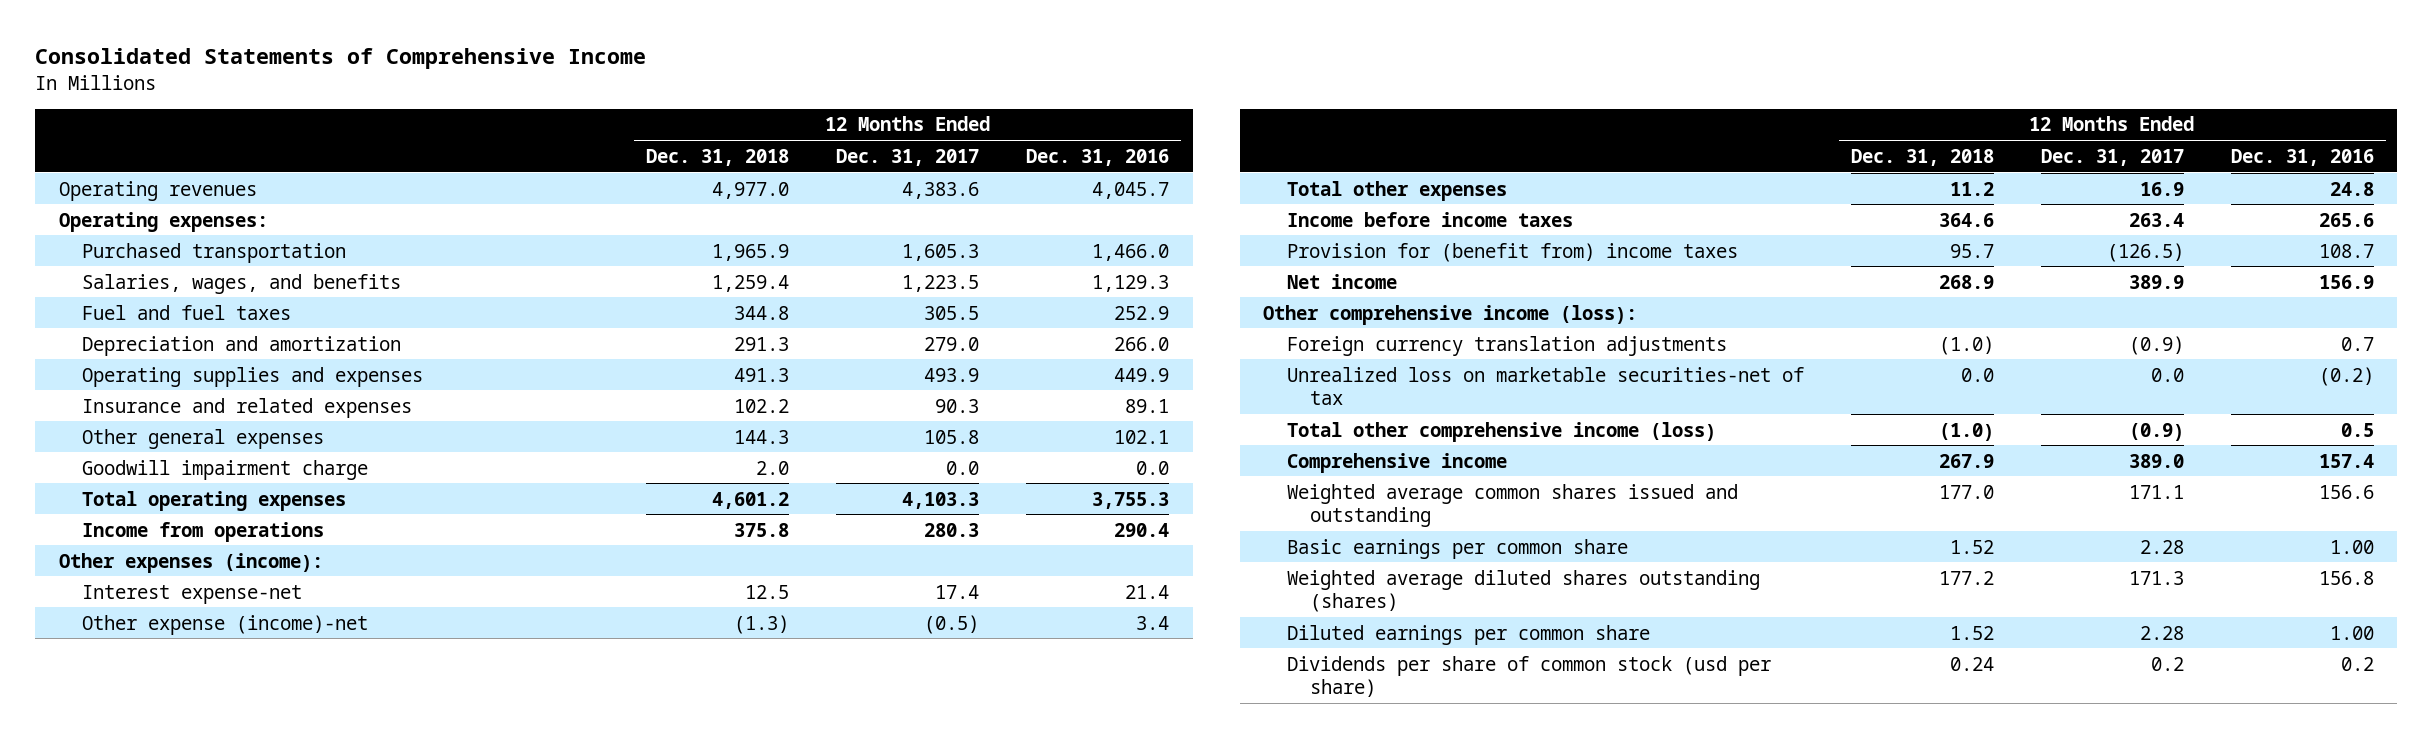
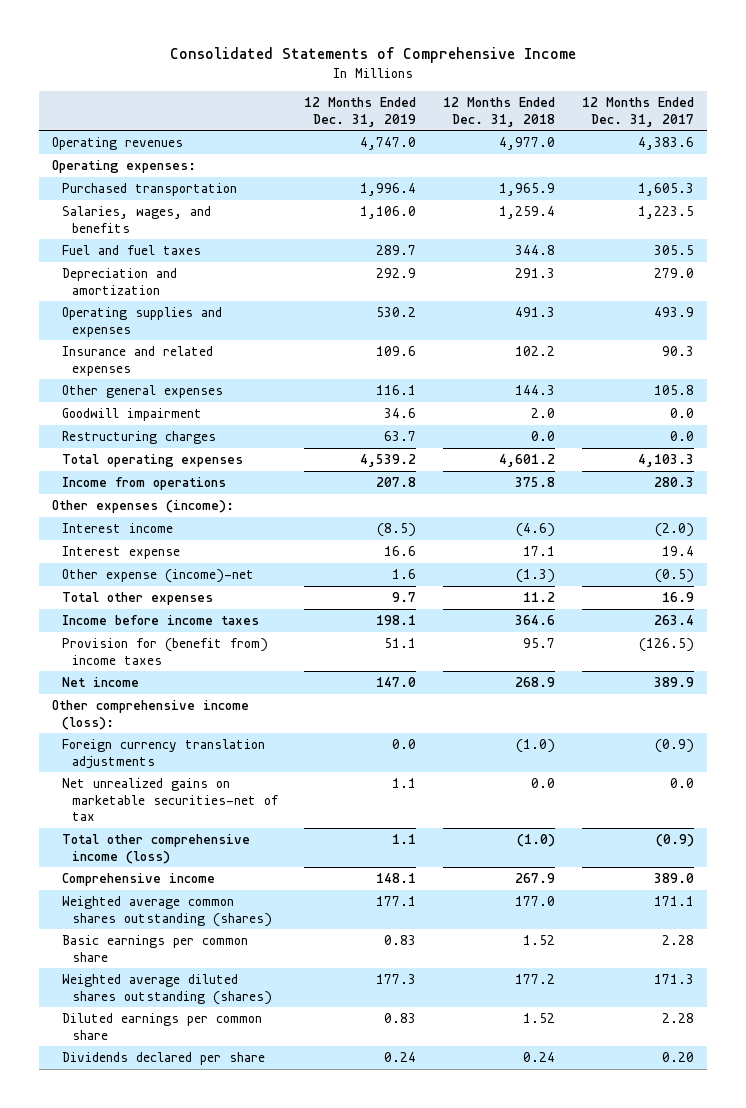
[1026,148,1170,166] Dec. 31, 2016 -> none
none -> [304,96,417,127] 12 Months Ended Dec. 31, 2019
[82,459,369,480] Goodwill impairment charge -> [61,407,202,421] Goodwill impairment
none -> [61,430,216,444] Restructuring charges
none -> [61,522,173,533] Interest income
[82,584,303,604] Interest expense-net -> [61,545,180,559] Interest expense
[745,584,790,599] 12.5 -> [523,545,556,556] 17.1
[935,584,980,599] 17.4 -> [661,545,694,556] 19.4
[1286,366,1804,406] Unrealized loss on marketable securities-net of tax -> [61,777,278,822] Net unrealized gains on marketable securities-net of tax
[1286,483,1738,528] Weighted average common shares issued and outstanding -> [61,895,272,927] Weighted average common shares outstanding (shares)
[1286,655,1771,698] Dividends per share of common stock (usd per share) -> [61,1051,265,1065] Dividends declared per share
[2150,656,2184,671] 0.2 -> [661,1051,694,1062] 0.20

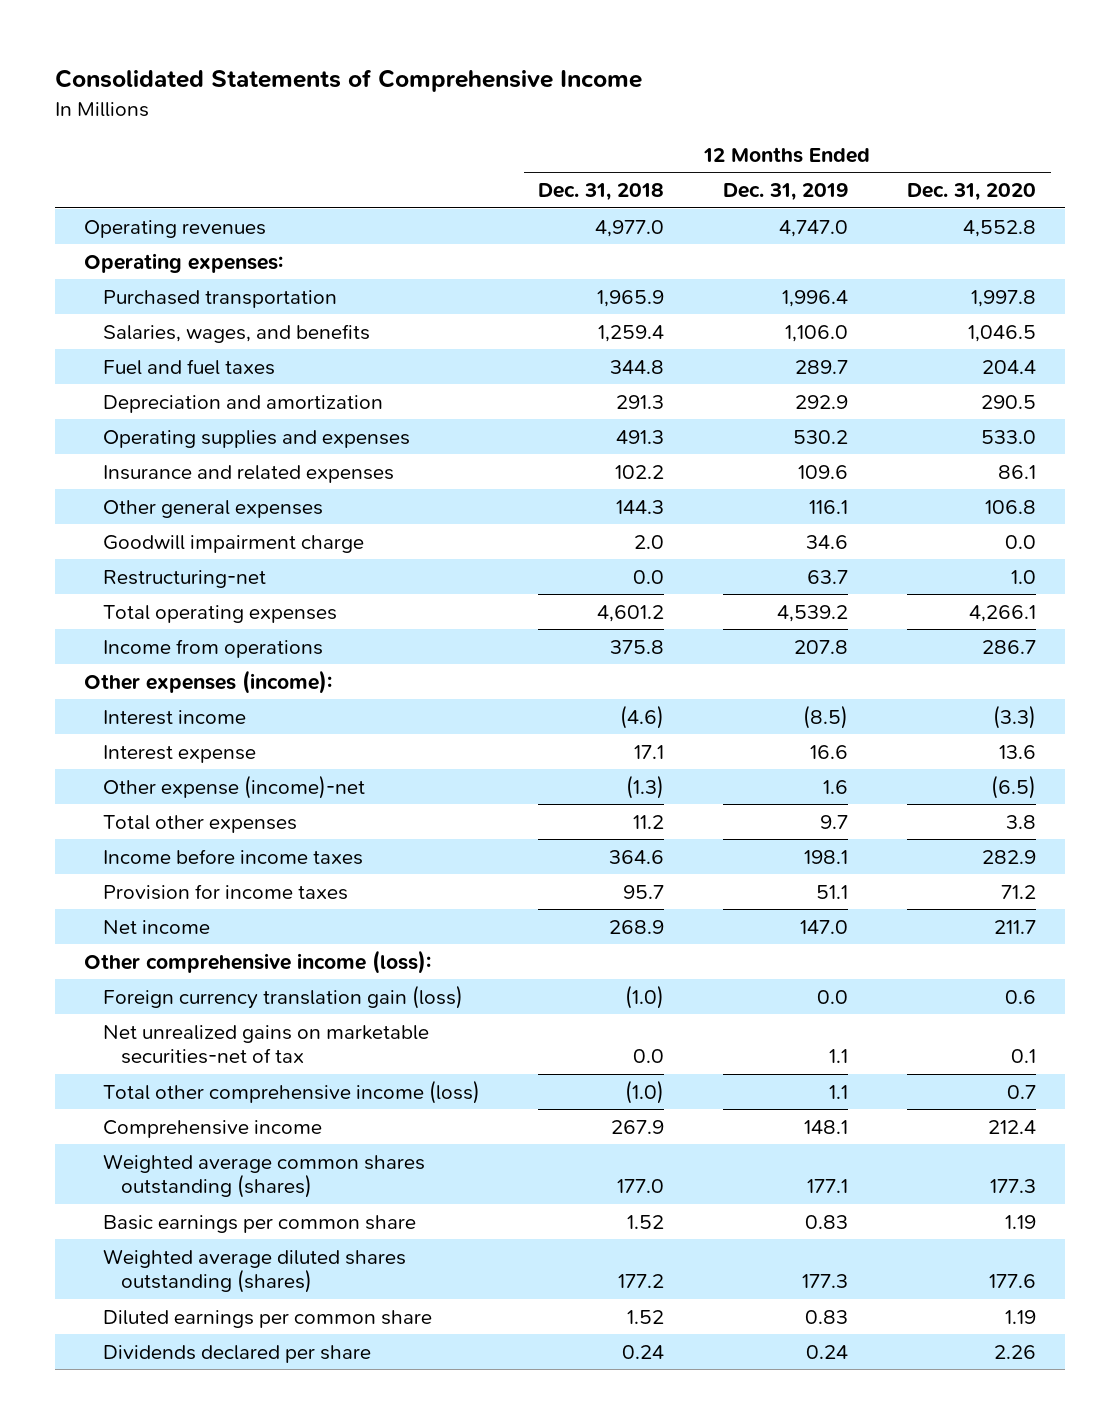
[581,96,694,127] 12 Months Ended Dec. 31, 2017 -> none
none -> [906,183,1036,202] Dec. 31, 2020
[61,407,202,421] Goodwill impairment -> [102,534,364,553] Goodwill impairment charge
[61,430,216,444] Restructuring charges -> [102,569,266,588] Restructuring-net
[61,637,268,665] Provision for (benefit from) income taxes -> [102,883,348,900] Provision for income taxes
[61,738,265,769] Foreign currency translation adjustments -> [102,984,463,1009] Foreign currency translation gain (loss)

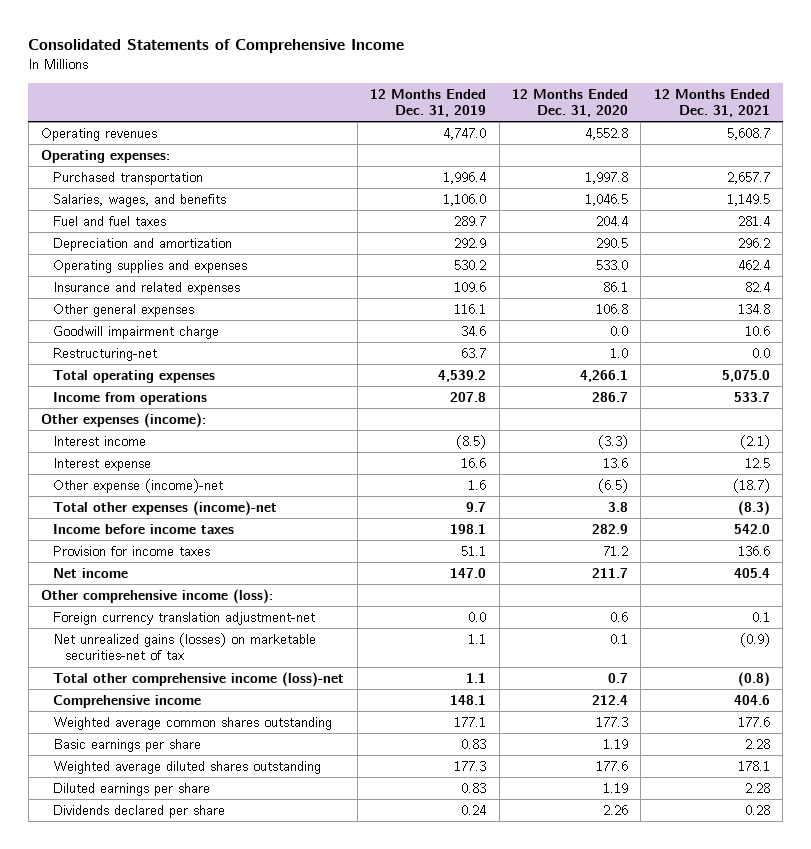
[538,183,665,202] Dec. 31, 2018 -> none
none -> [653,88,770,118] 12 Months Ended Dec. 31, 2021
[102,814,297,833] Total other expenses -> [53,500,278,516] Total other expenses (income)-net
[102,984,463,1009] Foreign currency translation gain (loss) -> [53,611,316,625] Foreign currency translation adjustment-net
[102,1024,429,1065] Net unrealized gains on marketable securities-net of tax -> [53,632,317,661] Net unrealized gains (losses) on marketable securities-net of tax
[102,1079,480,1104] Total other comprehensive income (loss) -> [53,671,345,687] Total other comprehensive income (loss)-net
[102,1153,425,1199] Weighted average common shares outstanding (shares) -> [53,716,333,730] Weighted average common shares outstanding
[102,1214,416,1233] Basic earnings per common share -> [53,738,202,752] Basic earnings per share
[102,1248,406,1294] Weighted average diluted shares outstanding (shares) -> [53,760,322,774] Weighted average diluted shares outstanding
[102,1309,432,1328] Diluted earnings per common share -> [53,782,211,796] Diluted earnings per share

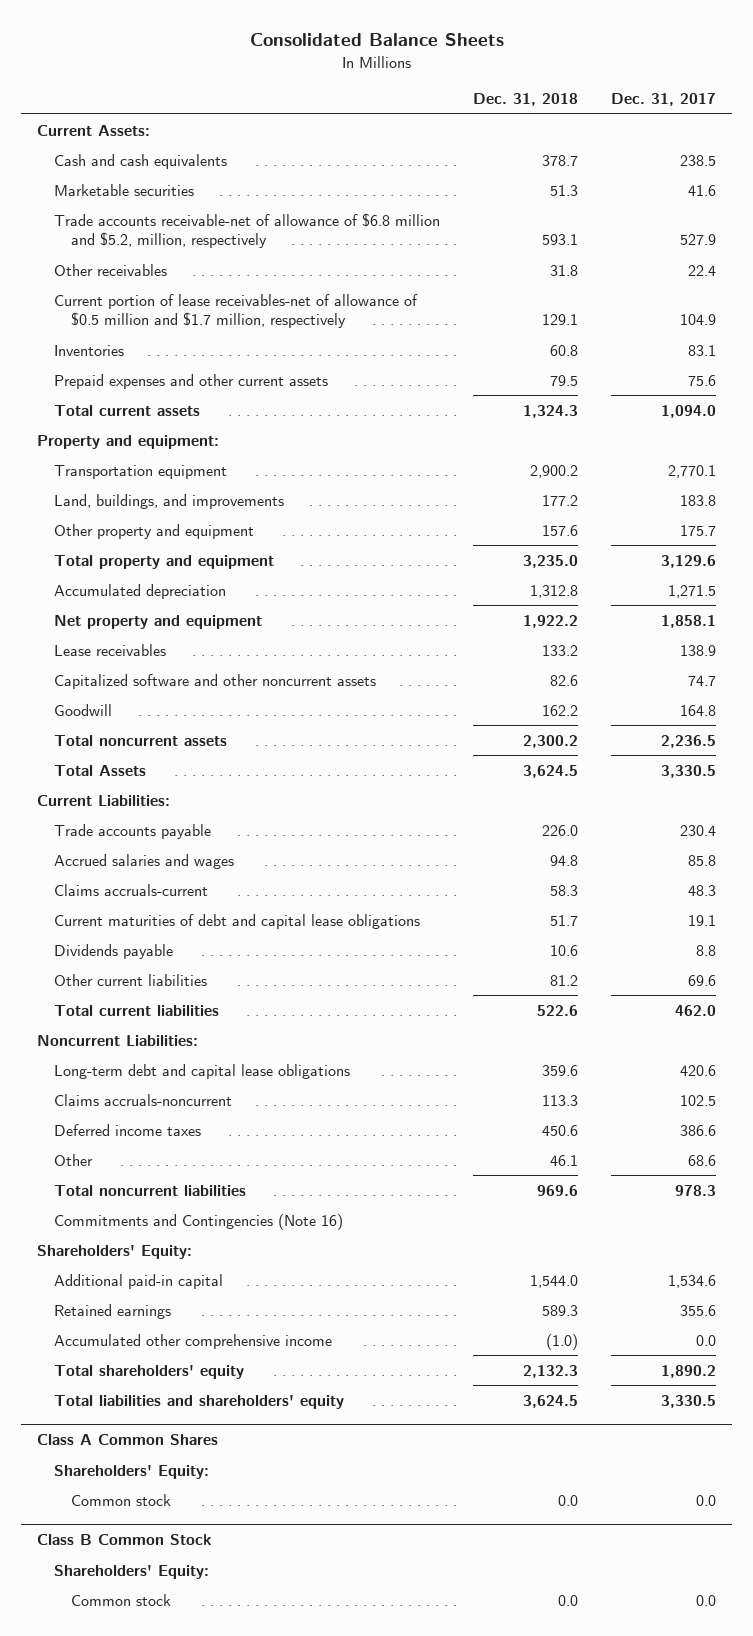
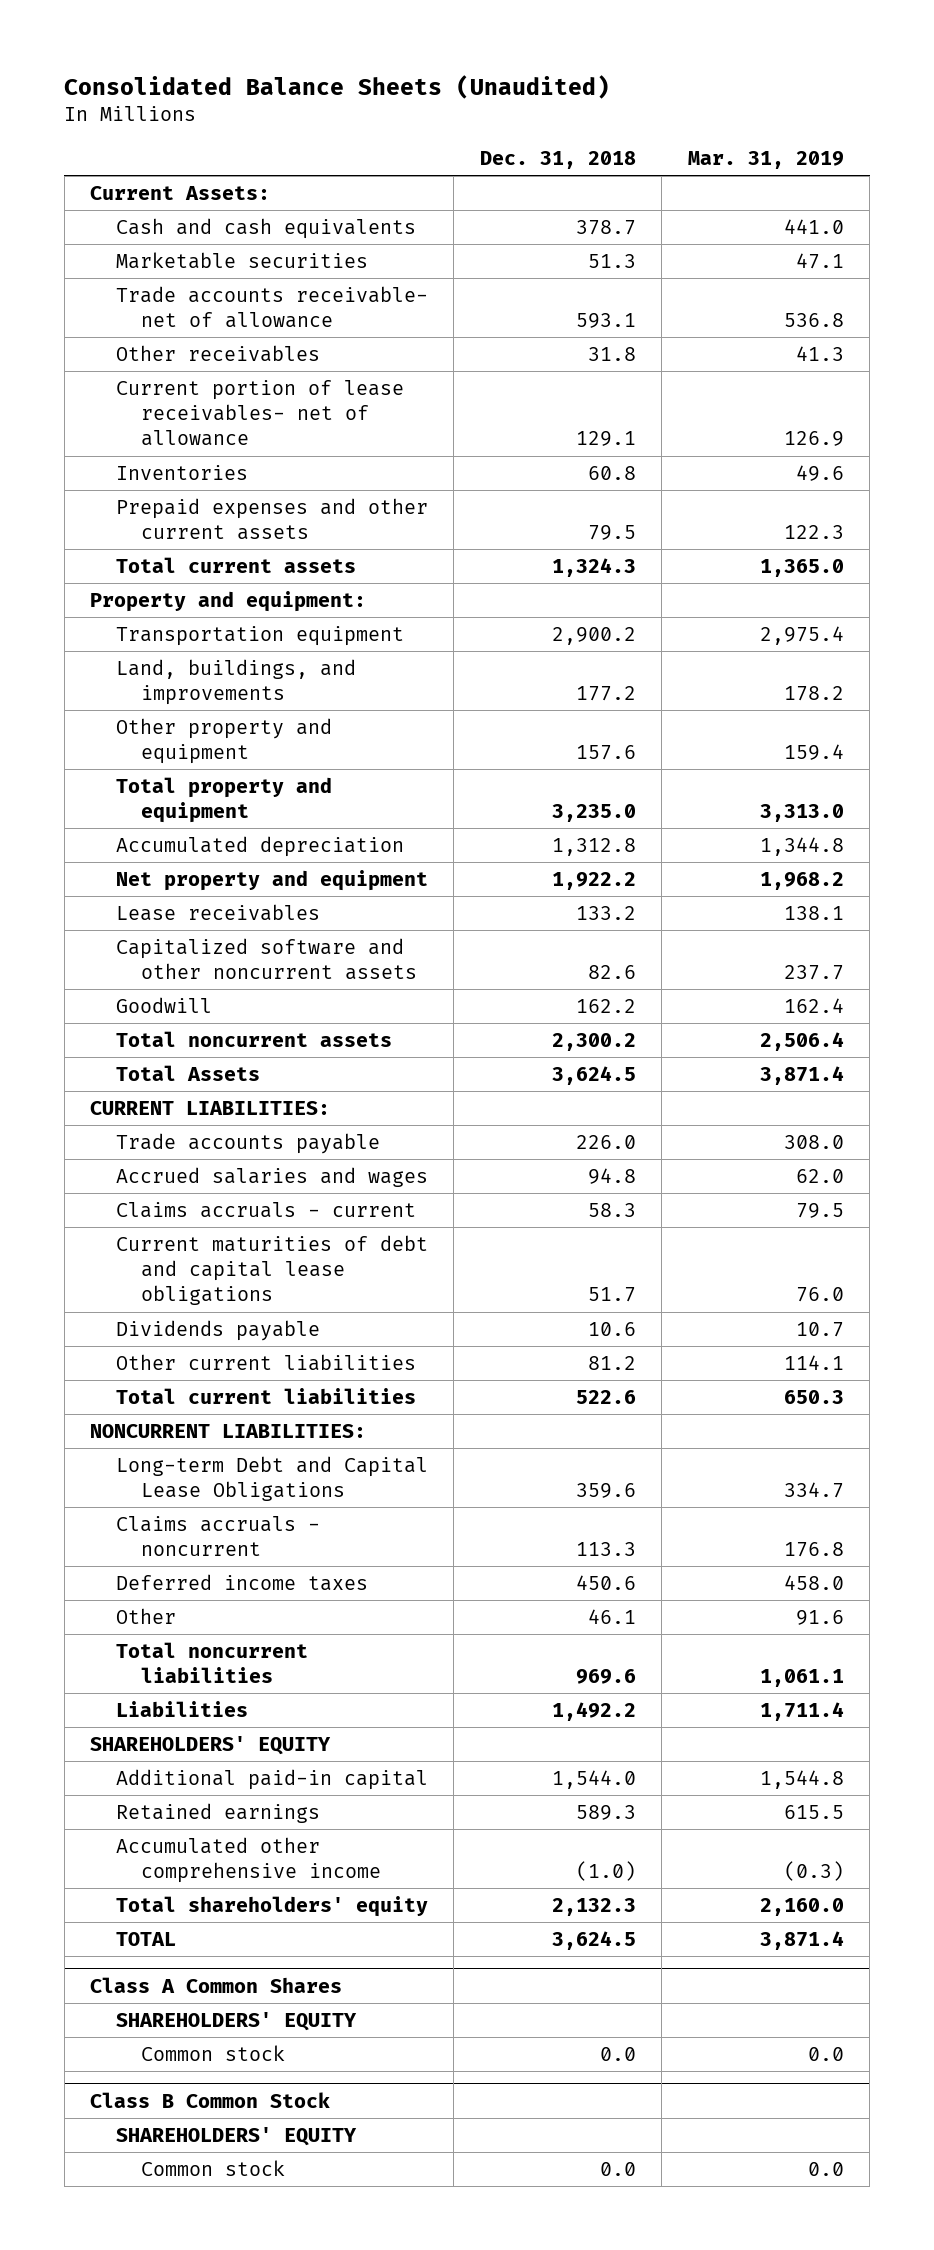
[249,33,504,47] Consolidated Balance Sheets -> [64,74,611,99] Consolidated Balance Sheets (Unaudited)
[610,93,716,107] Dec. 31, 2017 -> none
none -> [687,150,844,169] Mar. 31, 2019
[54,212,441,249] Trade accounts receivable-net of allowance of $6.8 million and $5.2, million, respectively -> [115,286,428,329] Trade accounts receivable- net of allowance
[54,293,419,329] Current portion of lease receivables-net of allowance of $0.5 million and $1.7 million, respectively -> [115,380,404,447] Current portion of lease receivables- net of allowance
[37,794,171,806] Current Liabilities: -> [90,1101,331,1116] CURRENT LIABILITIES:
[54,883,209,896] Claims accruals-current -> [115,1202,416,1219] Claims accruals - current
[37,1034,199,1046] Noncurrent Liabilities: -> [90,1424,367,1439] NONCURRENT LIABILITIES:
[54,1063,351,1079] Long-term debt and capital lease obligations -> [115,1456,428,1502] Long-term Debt and Capital Lease Obligations
[54,1093,233,1106] Claims accruals-noncurrent -> [115,1516,320,1557] Claims accruals - noncurrent
[54,1213,344,1230] Commitments and Contingencies (Note 16) -> none
none -> [115,1701,248,1718] Liabilities
[37,1244,193,1259] Shareholders' Equity: -> [90,1736,332,1756] SHAREHOLDERS' EQUITY
[54,1394,345,1409] Total liabilities and shareholders' equity -> [115,1932,176,1947] TOTAL
[54,1464,210,1479] Shareholders' Equity: -> [115,2012,357,2032] SHAREHOLDERS' EQUITY
[54,1564,210,1579] Shareholders' Equity: -> [115,2127,357,2147] SHAREHOLDERS' EQUITY

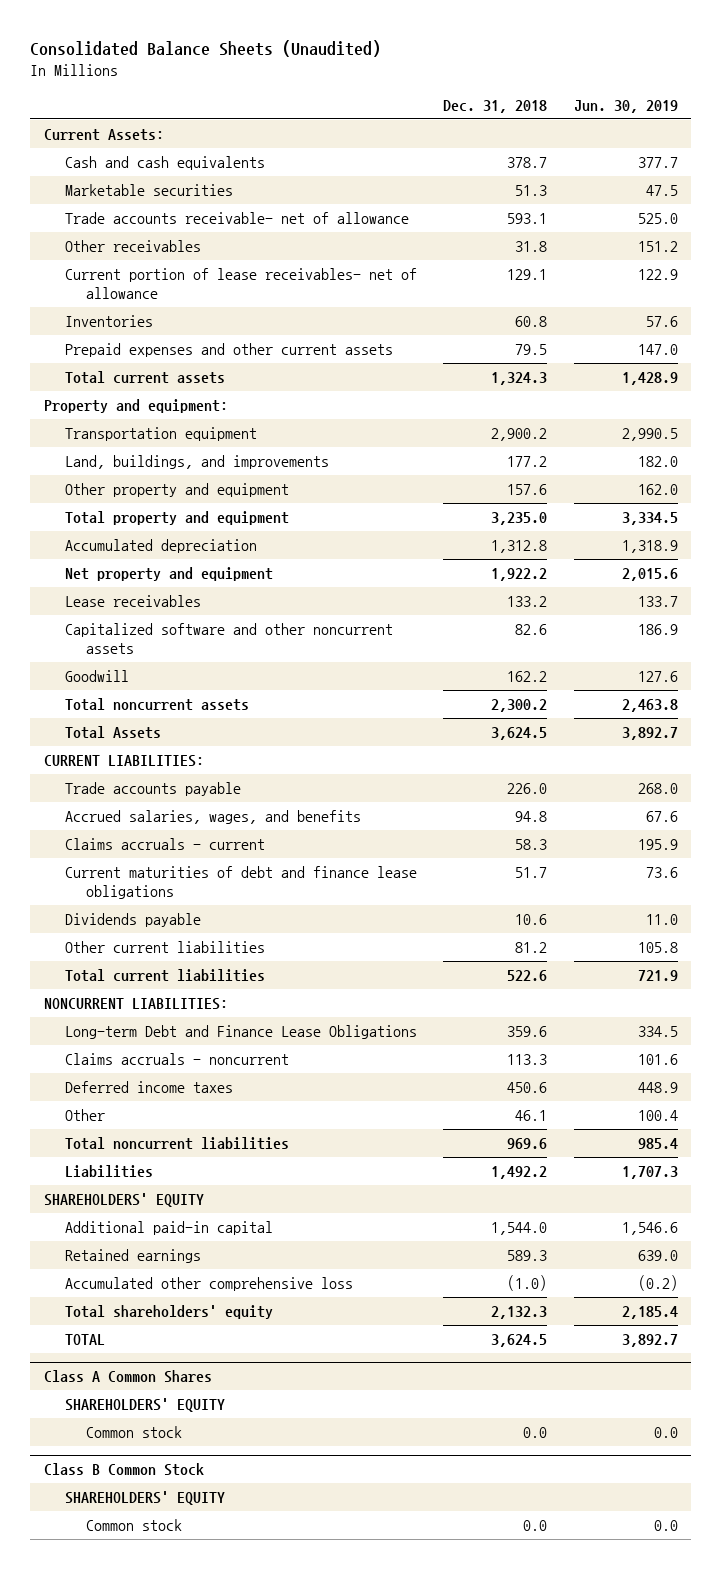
[687,150,844,169] Mar. 31, 2019 -> none
none -> [573,99,678,113] Jun. 30, 2019
[115,1167,428,1188] Accrued salaries and wages -> [64,809,361,824] Accrued salaries, wages, and benefits
[115,1235,428,1306] Current maturities of debt and capital lease obligations -> [64,865,417,899] Current maturities of debt and finance lease obligations
[115,1456,428,1502] Long-term Debt and Capital Lease Obligations -> [64,1024,417,1039] Long-term Debt and Finance Lease Obligations
[115,1837,382,1884] Accumulated other comprehensive income -> [64,1276,353,1291] Accumulated other comprehensive loss

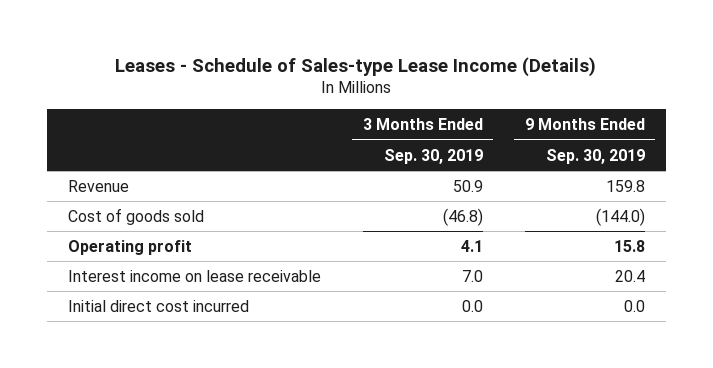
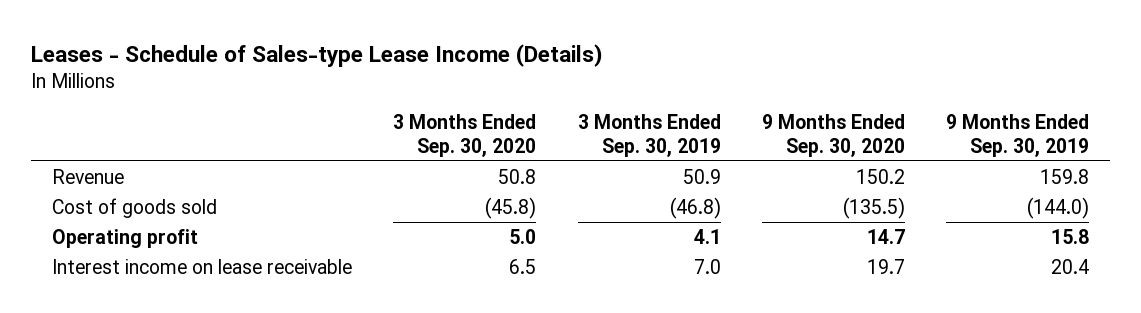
none -> [393,114,537,158] 3 Months Ended Sep. 30, 2020
none -> [762,114,906,158] 9 Months Ended Sep. 30, 2020
[67,299,249,312] Initial direct cost incurred -> none

